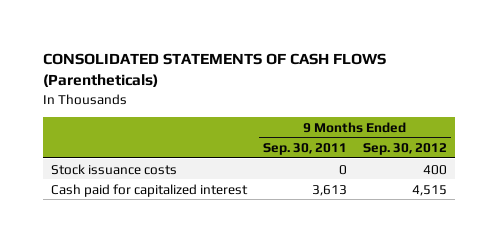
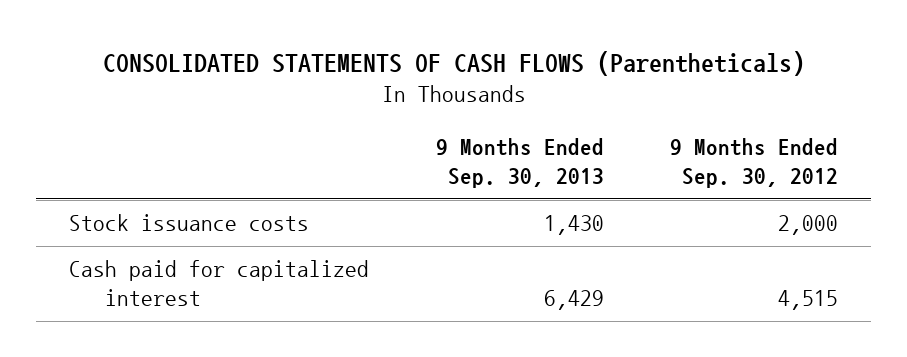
[263,143,348,156] Sep. 30, 2011 -> none
none -> [435,138,604,188] 9 Months Ended Sep. 30, 2013
[423,164,448,175] 400 -> [777,215,838,236] 2,000

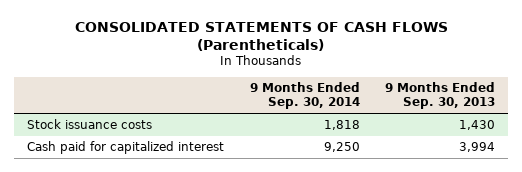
[669,138,838,188] 9 Months Ended Sep. 30, 2012 -> none
none -> [249,82,360,110] 9 Months Ended Sep. 30, 2014
[543,289,604,310] 6,429 -> [459,142,496,153] 3,994

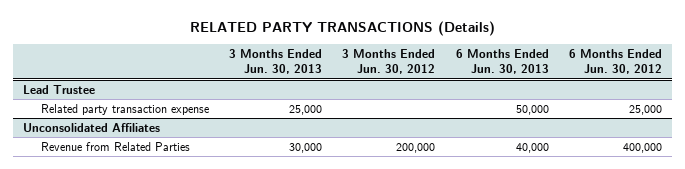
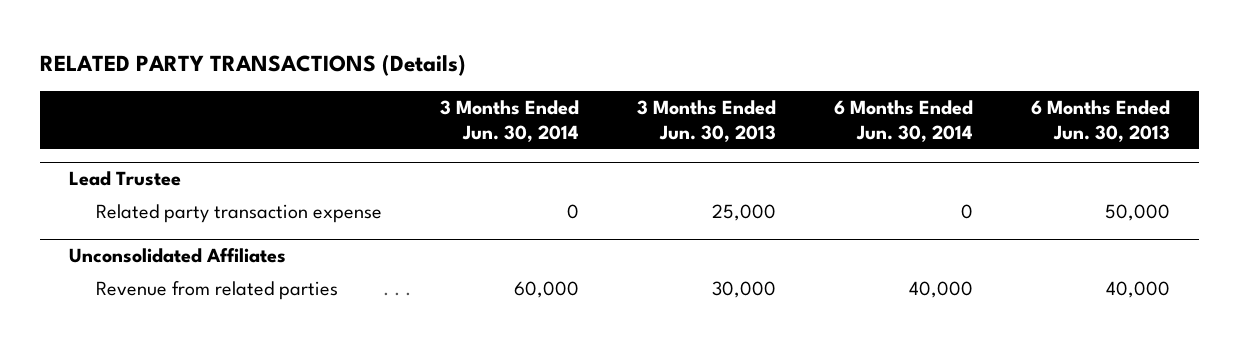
[342,48,436,75] 3 Months Ended Jun. 30, 2012 -> none
[569,48,663,75] 6 Months Ended Jun. 30, 2012 -> none
none -> [440,99,580,142] 3 Months Ended Jun. 30, 2014
none -> [834,99,974,142] 6 Months Ended Jun. 30, 2014
[40,141,190,151] Revenue from Related Parties -> [96,280,339,300] Revenue from related parties

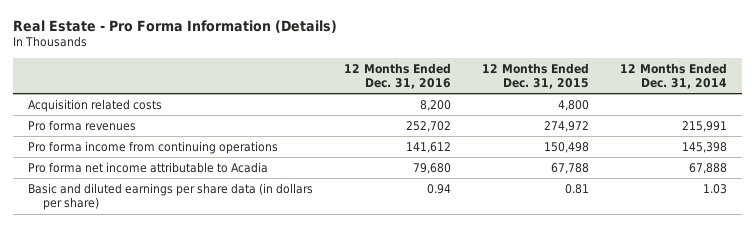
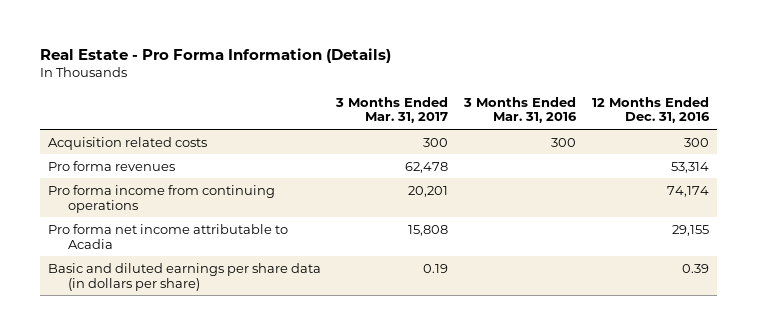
[481,62,589,90] 12 Months Ended Dec. 31, 2015 -> none
[619,62,727,90] 12 Months Ended Dec. 31, 2014 -> none
none -> [335,96,449,124] 3 Months Ended Mar. 31, 2017
none -> [463,96,578,124] 3 Months Ended Mar. 31, 2016
[419,99,451,111] 8,200 -> [684,137,710,147] 300
[405,120,451,132] 252,702 -> [671,161,710,173] 53,314
[405,141,451,153] 141,612 -> [667,185,710,197] 74,174
[412,162,451,174] 79,680 -> [672,224,710,236] 29,155
[426,183,451,194] 0.94 -> [682,263,710,273] 0.39

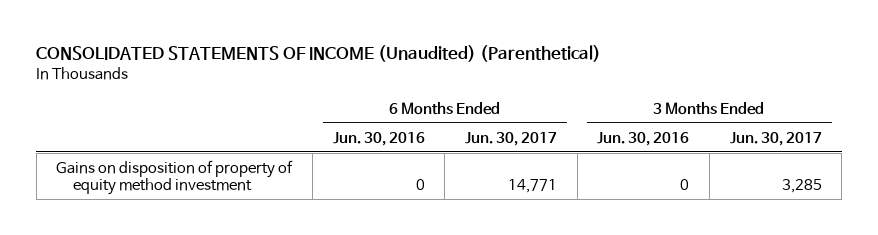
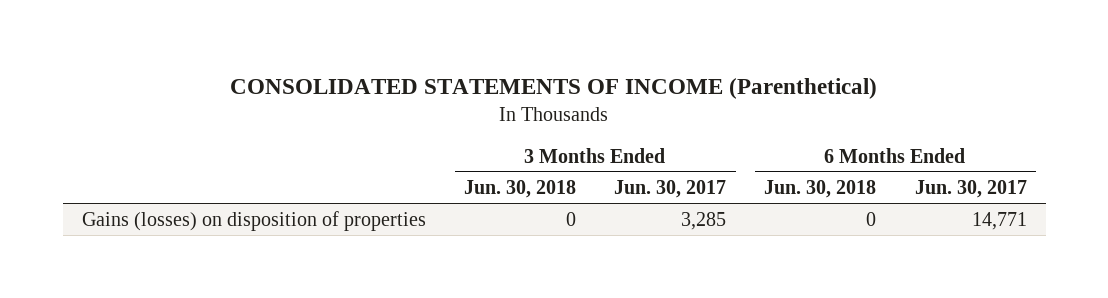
[36,45,602,63] CONSOLIDATED STATEMENTS OF INCOME (Unaudited) (Parenthetical) -> [230,77,878,99] CONSOLIDATED STATEMENTS OF INCOME (Parenthetical)
[332,131,425,146] Jun. 30, 2016 -> none
[597,131,690,146] Jun. 30, 2016 -> none
none -> [464,180,577,199] Jun. 30, 2018
none -> [764,180,877,199] Jun. 30, 2018
[56,159,294,195] Gains on disposition of property of equity method investment -> [81,211,426,232] Gains (losses) on disposition of properties

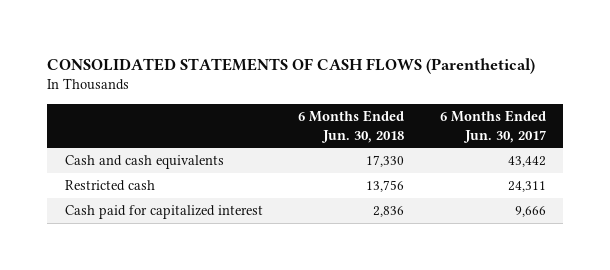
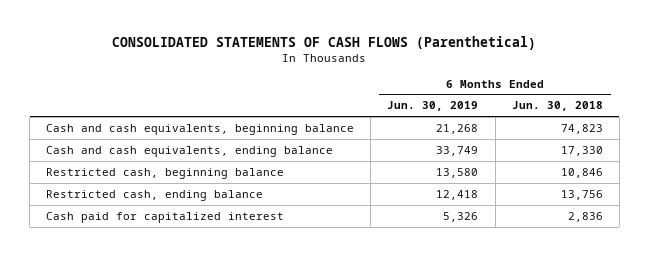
[439,109,546,143] 6 Months Ended Jun. 30, 2017 -> none
none -> [387,101,479,112] Jun. 30, 2019
[64,155,224,170] Cash and cash equivalents -> [46,123,355,135] Cash and cash equivalents, beginning balance
[366,155,405,168] 17,330 -> [560,123,603,134] 74,823
none -> [46,145,334,157] Cash and cash equivalents, ending balance
[64,180,155,192] Restricted cash -> [46,167,285,179] Restricted cash, beginning balance
[366,180,405,193] 13,756 -> [560,167,603,178] 10,846
none -> [46,189,264,201] Restricted cash, ending balance

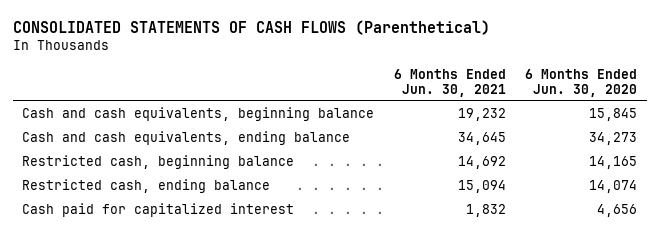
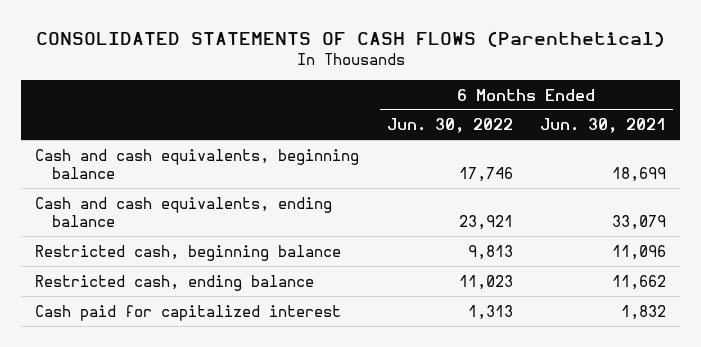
[525,69,638,97] 6 Months Ended Jun. 30, 2020 -> none
none -> [386,118,513,134] Jun. 30, 2022
[457,108,506,122] 19,232 -> [612,167,667,183] 18,699
[457,132,506,146] 34,645 -> [612,215,667,231] 33,079
[457,156,506,170] 14,692 -> [612,244,667,260] 11,096
[457,180,506,194] 15,094 -> [612,274,667,290] 11,662

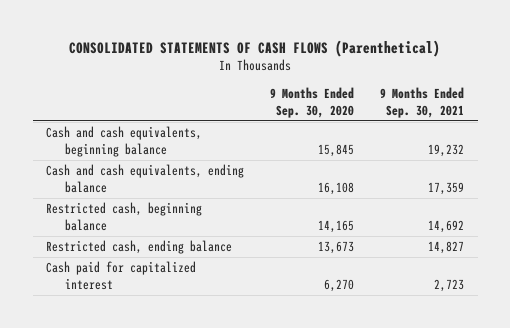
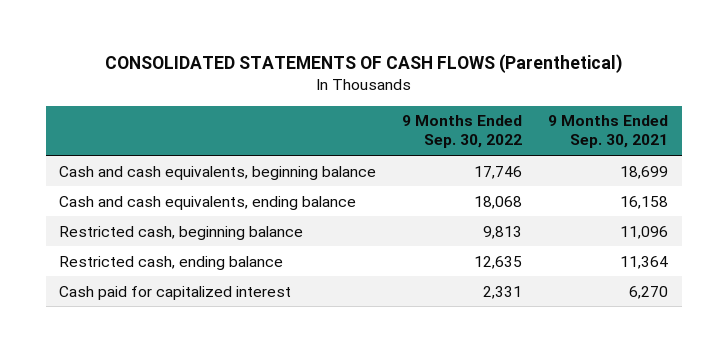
[270,87,355,118] 9 Months Ended Sep. 30, 2020 -> none
none -> [402,115,523,149] 9 Months Ended Sep. 30, 2022
[428,143,465,157] 19,232 -> [620,165,669,179] 18,699
[428,181,465,195] 17,359 -> [620,195,669,209] 16,158
[428,219,465,233] 14,692 -> [620,225,669,239] 11,096
[428,241,465,255] 14,827 -> [620,255,669,269] 11,364
[434,278,465,292] 2,723 -> [629,285,669,299] 6,270

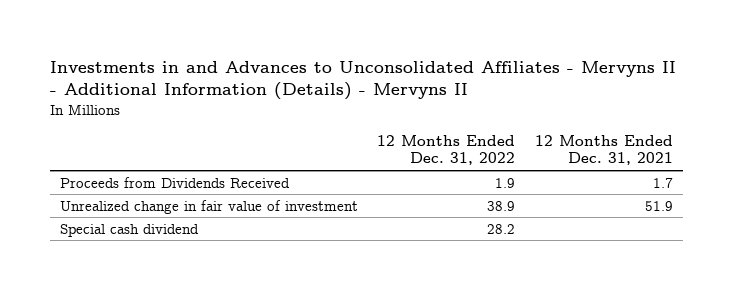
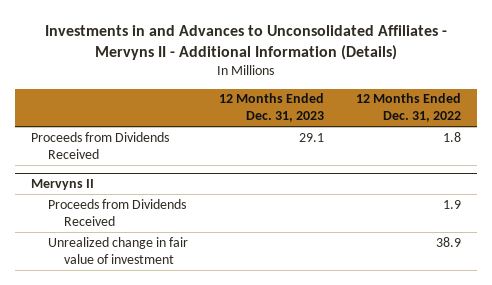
[50,60,677,101] Investments in and Advances to Unconsolidated Affiliates - Mervyns II - Additional Information (Details) - Mervyns II -> [45,25,448,60] Investments in and Advances to Unconsolidated Affiliates - Mervyns II - Additional Information (Details)
[534,135,673,166] 12 Months Ended Dec. 31, 2021 -> none
none -> [219,93,325,123] 12 Months Ended Dec. 31, 2023
none -> [31,131,170,159] Proceeds from Dividends Received
none -> [31,179,95,191] Mervyns II
[60,223,200,237] Special cash dividend -> none

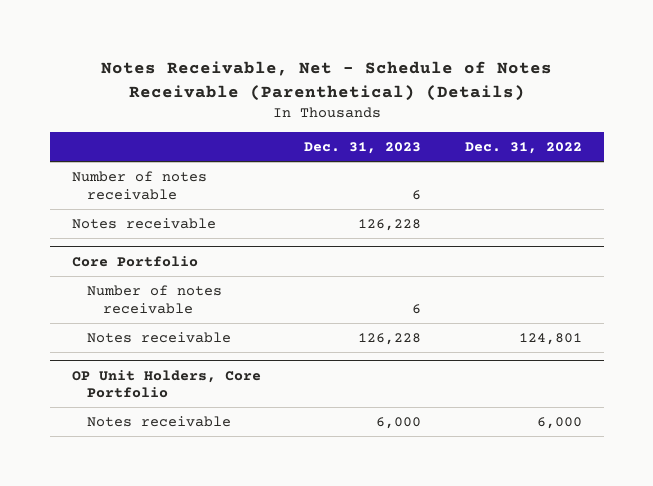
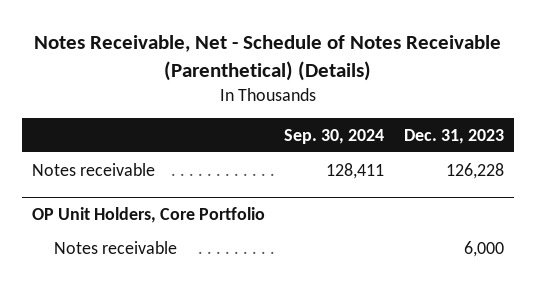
[464,142,582,155] Dec. 31, 2022 -> none
none -> [284,128,385,144] Sep. 30, 2024
[71,170,207,200] Number of notes receivable -> none
[71,255,198,267] Core Portfolio -> none
[87,284,223,314] Number of notes receivable -> none
[87,331,232,343] Notes receivable -> none

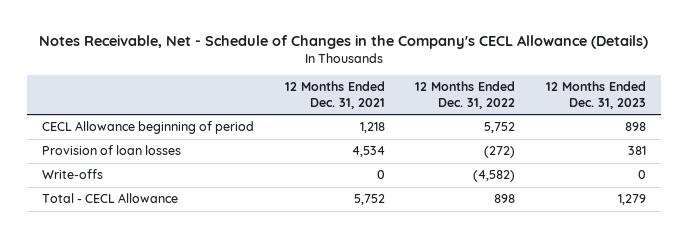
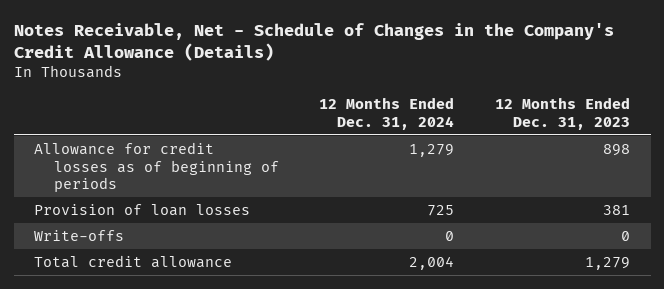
[38,34,648,49] Notes Receivable, Net - Schedule of Changes in the Company's CECL Allowance (Details) -> [13,22,614,61] Notes Receivable, Net - Schedule of Changes in the Company's Credit Allowance (Details)
[284,81,385,109] 12 Months Ended Dec. 31, 2021 -> none
[415,81,516,109] 12 Months Ended Dec. 31, 2022 -> none
none -> [319,97,455,131] 12 Months Ended Dec. 31, 2024
[41,121,254,135] CECL Allowance beginning of period -> [33,141,279,193] Allowance for credit losses as of beginning of periods
[41,193,178,204] Total - CECL Allowance -> [33,254,232,268] Total credit allowance

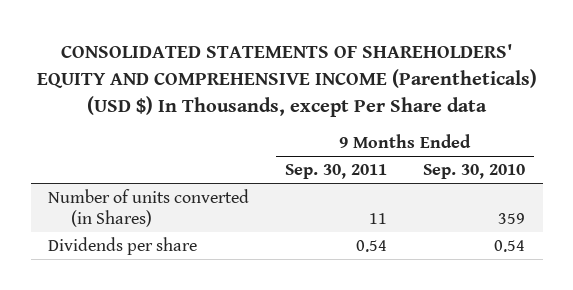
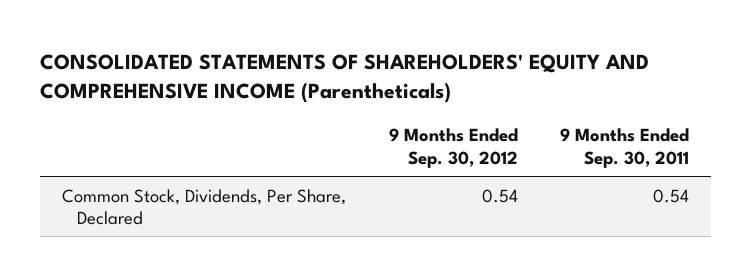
[36,43,537,117] CONSOLIDATED STATEMENTS OF SHAREHOLDERS' EQUITY AND COMPREHENSIVE INCOME (Parentheticals) (USD $) In Thousands, except Per Share data -> [40,54,650,104] CONSOLIDATED STATEMENTS OF SHAREHOLDERS' EQUITY AND COMPREHENSIVE INCOME (Parentheticals)
[422,164,525,180] Sep. 30, 2010 -> none
none -> [388,128,518,169] 9 Months Ended Sep. 30, 2012
[48,188,250,227] Number of units converted (in Shares) -> none
[48,236,198,255] Dividends per share -> [61,188,346,226] Common Stock, Dividends, Per Share, Declared

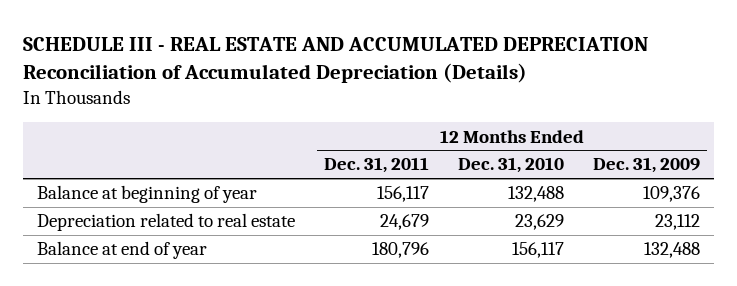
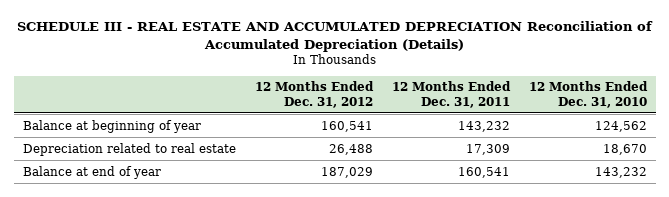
[592,157,700,174] Dec. 31, 2009 -> none
none -> [254,81,374,108] 12 Months Ended Dec. 31, 2012
[376,186,429,203] 156,117 -> [457,120,510,132] 143,232
[507,186,564,203] 132,488 -> [594,120,647,132] 124,562
[379,214,429,231] 24,679 -> [465,143,510,155] 17,309
[514,214,564,231] 23,629 -> [602,143,647,155] 18,670
[371,242,429,259] 180,796 -> [457,166,510,178] 160,541
[511,242,564,259] 156,117 -> [594,166,647,178] 143,232

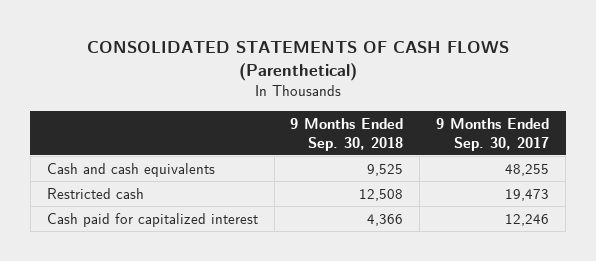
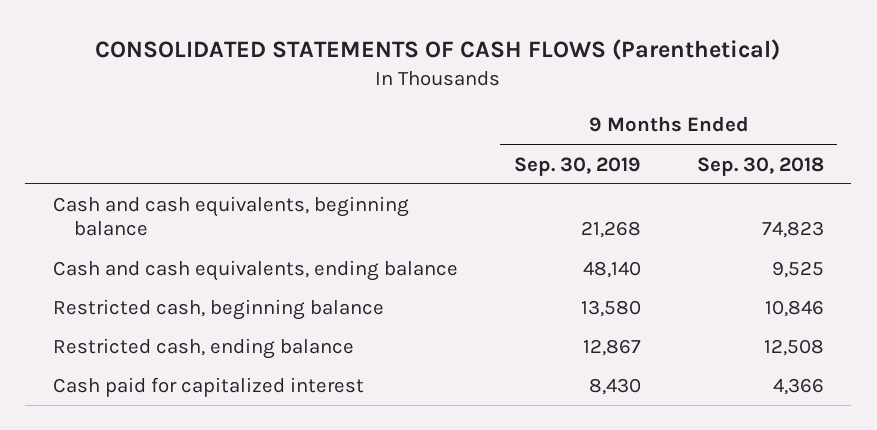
[436,118,550,151] 9 Months Ended Sep. 30, 2017 -> none
none -> [513,156,641,176] Sep. 30, 2019
[46,162,215,177] Cash and cash equivalents -> [53,196,410,237] Cash and cash equivalents, beginning balance
[367,163,404,176] 9,525 -> [761,221,824,239] 74,823
none -> [53,260,459,282] Cash and cash equivalents, ending balance
[46,187,144,199] Restricted cash -> [53,299,385,321] Restricted cash, beginning balance
[359,188,404,201] 12,508 -> [764,300,824,318] 10,846
none -> [53,338,355,360] Restricted cash, ending balance

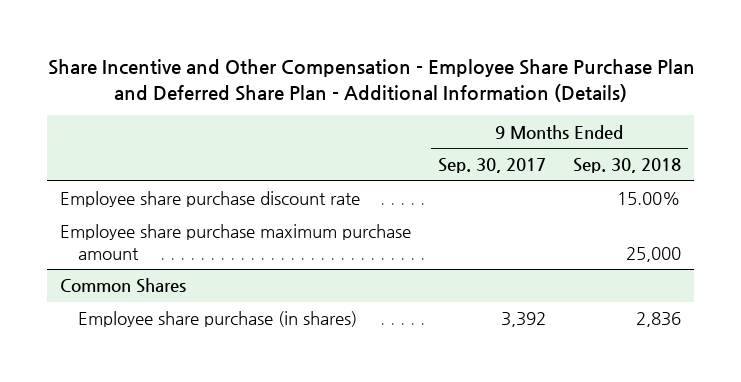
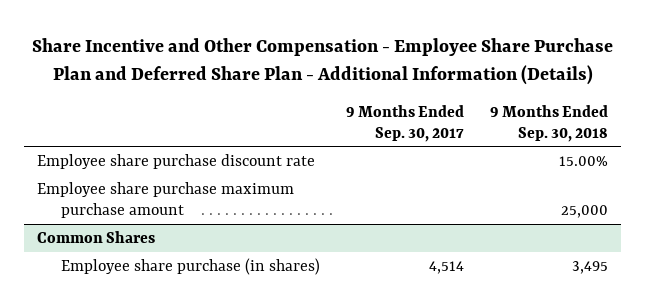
[501,312,547,328] 3,392 -> [428,260,464,274] 4,514
[635,312,681,328] 2,836 -> [571,260,608,274] 3,495

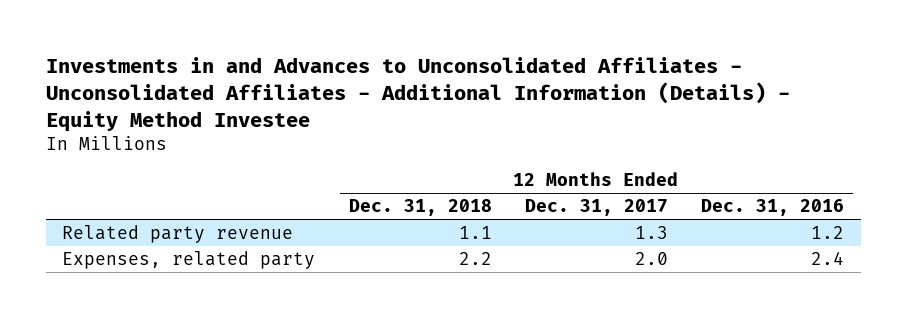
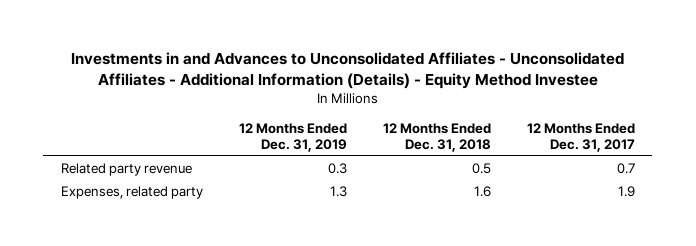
[701,199,845,217] Dec. 31, 2016 -> none
none -> [238,123,347,153] 12 Months Ended Dec. 31, 2019
[458,226,492,240] 1.1 -> [471,163,491,175] 0.5
[634,226,668,240] 1.3 -> [616,163,635,175] 0.7
[458,252,492,266] 2.2 -> [473,186,491,198] 1.6
[634,252,668,266] 2.0 -> [617,186,635,198] 1.9

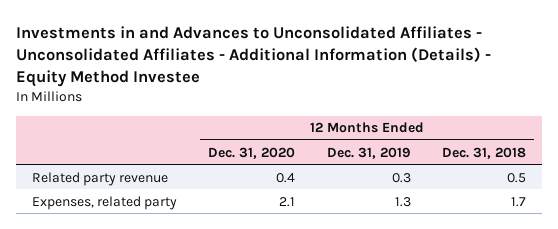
[526,123,635,153] 12 Months Ended Dec. 31, 2017 -> none
none -> [208,146,296,159] Dec. 31, 2020
[473,186,491,198] 1.6 -> [511,196,527,207] 1.7

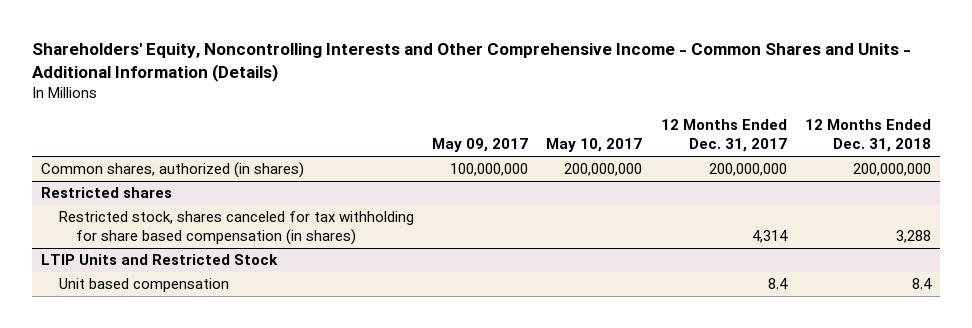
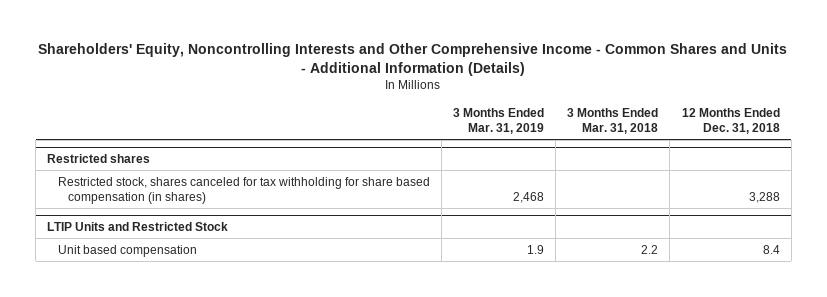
[431,138,528,153] May 09, 2017 -> none
[546,138,643,153] May 10, 2017 -> none
[660,119,787,153] 12 Months Ended Dec. 31, 2017 -> none
none -> [452,108,544,135] 3 Months Ended Mar. 31, 2019
none -> [567,108,659,135] 3 Months Ended Mar. 31, 2018
[41,162,305,179] Common shares, authorized (in shares) -> none

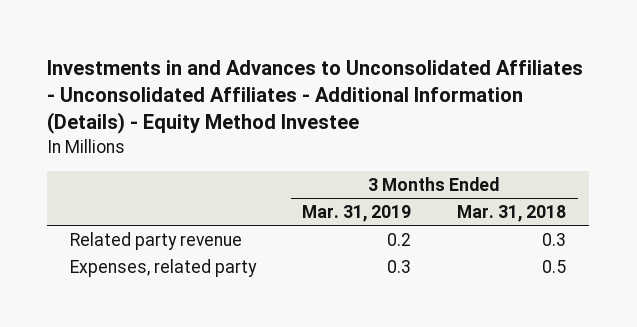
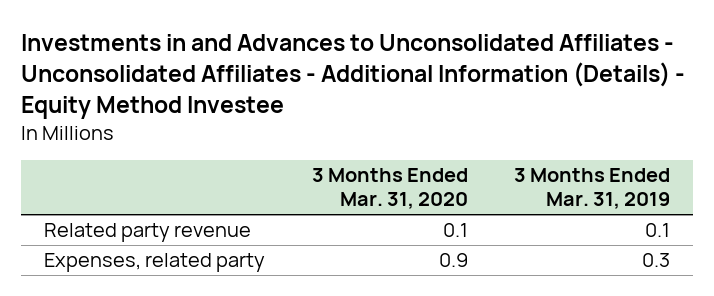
[457,204,567,222] Mar. 31, 2018 -> none
none -> [311,167,468,210] 3 Months Ended Mar. 31, 2020
[387,232,412,246] 0.2 -> [645,223,671,238] 0.1

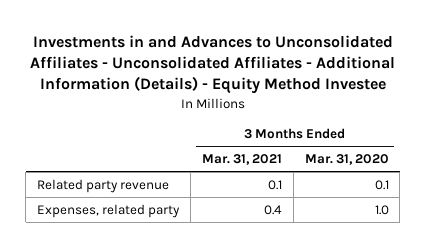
[514,167,671,210] 3 Months Ended Mar. 31, 2019 -> none
none -> [201,153,282,165] Mar. 31, 2021
[438,253,468,268] 0.9 -> [374,204,389,215] 1.0

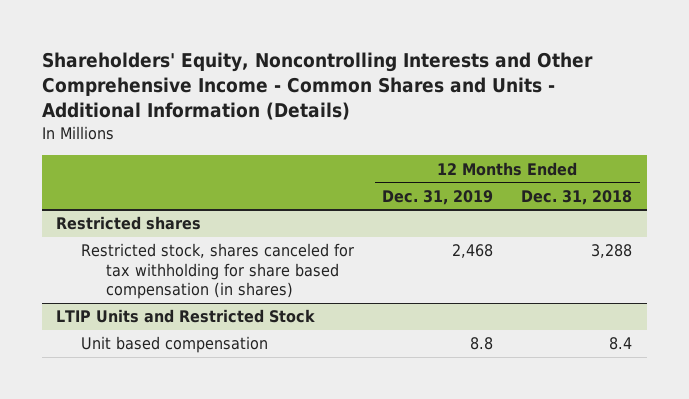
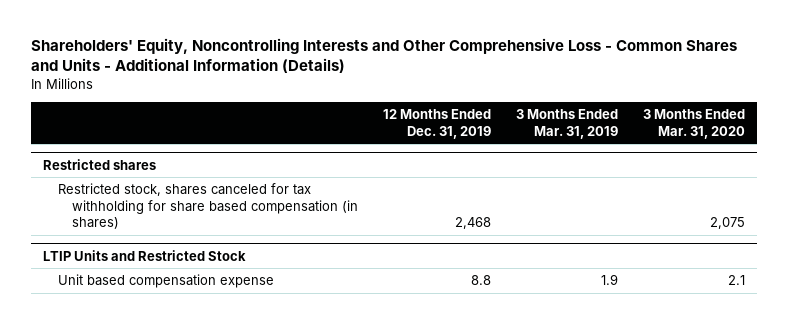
[41,52,593,121] Shareholders' Equity, Noncontrolling Interests and Other Comprehensive Income - Common Shares and Units - Additional Information (Details) -> [30,38,737,74] Shareholders' Equity, Noncontrolling Interests and Other Comprehensive Loss - Common Shares and Units - Additional Information (Details)
[521,189,633,205] Dec. 31, 2018 -> none
none -> [515,109,618,139] 3 Months Ended Mar. 31, 2019
none -> [642,109,745,139] 3 Months Ended Mar. 31, 2020
[80,336,268,354] Unit based compensation -> [57,274,274,289] Unit based compensation expense

